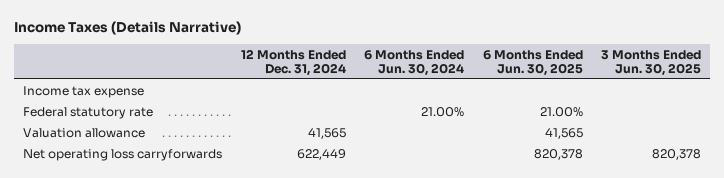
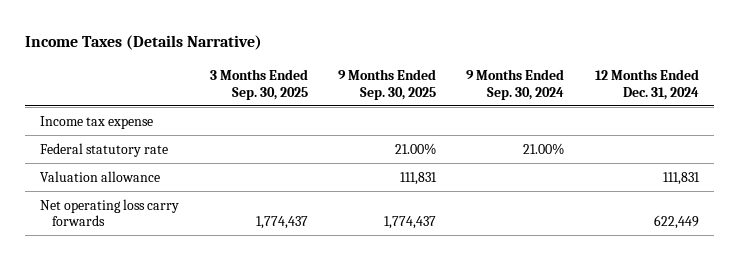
[364,49,465,76] 6 Months Ended Jun. 30, 2024 -> none
[482,49,583,76] 6 Months Ended Jun. 30, 2025 -> none
[601,49,702,76] 3 Months Ended Jun. 30, 2025 -> none
none -> [209,68,308,100] 3 Months Ended Sep. 30, 2025
none -> [337,68,436,100] 9 Months Ended Sep. 30, 2025
none -> [466,68,565,100] 9 Months Ended Sep. 30, 2024
[307,127,346,139] 41,565 -> [662,171,700,185] 111,831
[23,148,223,161] Net operating loss carryforwards -> [40,198,180,227] Net operating loss carry forwards

